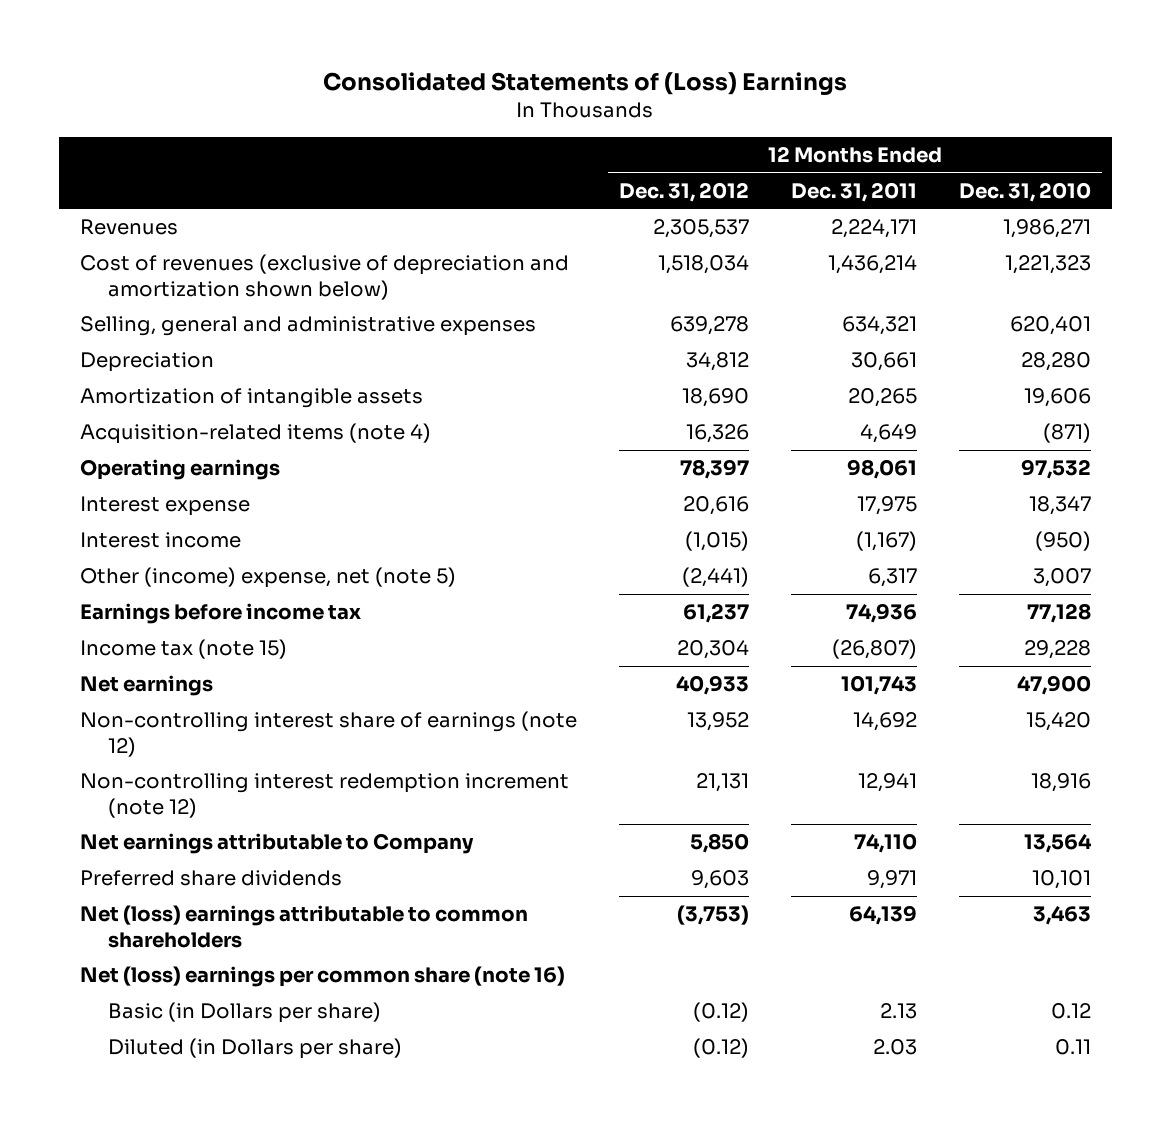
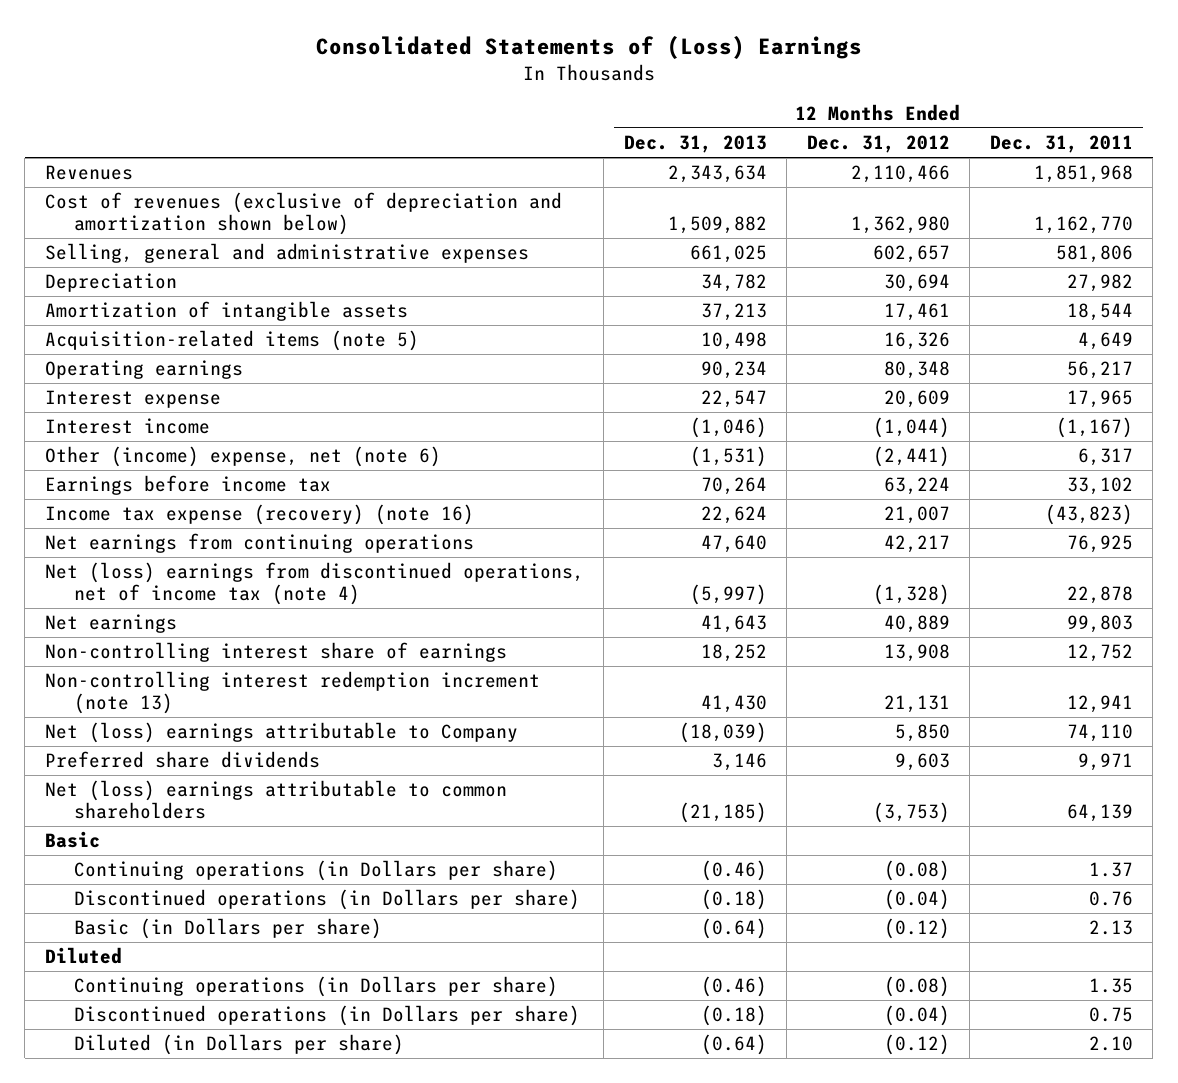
[959,181,1092,202] Dec. 31, 2010 -> none
none -> [623,135,767,154] Dec. 31, 2013
[652,219,749,239] 2,305,537 -> [850,165,950,184] 2,110,466
[831,219,918,239] 2,224,171 -> [1033,165,1133,184] 1,851,968
[657,255,749,275] 1,518,034 -> [850,216,950,235] 1,362,980
[828,255,918,275] 1,436,214 -> [1033,216,1133,235] 1,162,770
[669,316,749,336] 639,278 -> [872,245,950,264] 602,657
[842,316,918,336] 634,321 -> [1055,245,1133,264] 581,806
[685,352,749,372] 34,812 -> [883,274,950,293] 30,694
[851,352,918,372] 30,661 -> [1066,274,1133,293] 27,982
[681,388,749,408] 18,690 -> [883,303,950,322] 17,461
[848,388,918,408] 20,265 -> [1066,303,1133,322] 18,544
[79,423,431,445] Acquisition-related items (note 4) -> [44,330,419,352] Acquisition-related items (note 5)
[679,459,749,480] 78,397 -> [883,361,950,380] 80,348
[847,459,918,480] 98,061 -> [1066,361,1133,380] 56,217
[682,496,749,516] 20,616 -> [883,390,950,409] 20,609
[857,496,918,516] 17,975 -> [1066,390,1133,409] 17,965
[684,531,749,552] (1,015) -> [872,417,950,439] (1,044)
[79,567,456,589] Other (income) expense, net (note 5) -> [44,446,441,468] Other (income) expense, net (note 6)
[682,603,749,624] 61,237 -> [883,477,950,496] 63,224
[846,603,918,624] 74,936 -> [1066,477,1133,496] 33,102
[79,639,287,660] Income tax (note 15) -> [44,504,474,526] Income tax expense (recovery) (note 16)
[676,640,749,660] 20,304 -> [883,506,950,525] 21,007
[832,639,918,660] (26,807) -> [1044,504,1133,526] (43,823)
none -> [44,533,474,554] Net earnings from continuing operations
none -> [44,562,584,606] Net (loss) earnings from discontinued operations, net of income tax (note 4)
[675,675,749,696] 40,933 -> [883,615,950,634] 40,889
[841,675,918,696] 101,743 -> [1066,615,1133,634] 99,803
[79,711,577,757] Non-controlling interest share of earnings (note 12) -> [44,642,507,663] Non-controlling interest share of earnings
[686,712,749,732] 13,952 -> [883,644,950,663] 13,908
[853,712,918,732] 14,692 -> [1066,644,1133,663] 12,752
[79,773,569,818] Non-controlling interest redemption increment (note 12) -> [44,671,540,715] Non-controlling interest redemption increment (note 13)
[79,833,474,855] Net earnings attributable to Company -> [44,722,518,744] Net (loss) earnings attributable to Company
[79,966,565,988] Net (loss) earnings per common share (note 16) -> none
none -> [44,831,100,849] Basic
none -> [74,860,559,882] Continuing operations (in Dollars per share)
none -> [74,889,581,911] Discontinued operations (in Dollars per share)
none -> [44,947,122,965] Diluted
none -> [74,976,559,998] Continuing operations (in Dollars per share)
none -> [74,1005,581,1027] Discontinued operations (in Dollars per share)
[873,1039,918,1056] 2.03 -> [1088,1036,1133,1052] 2.10

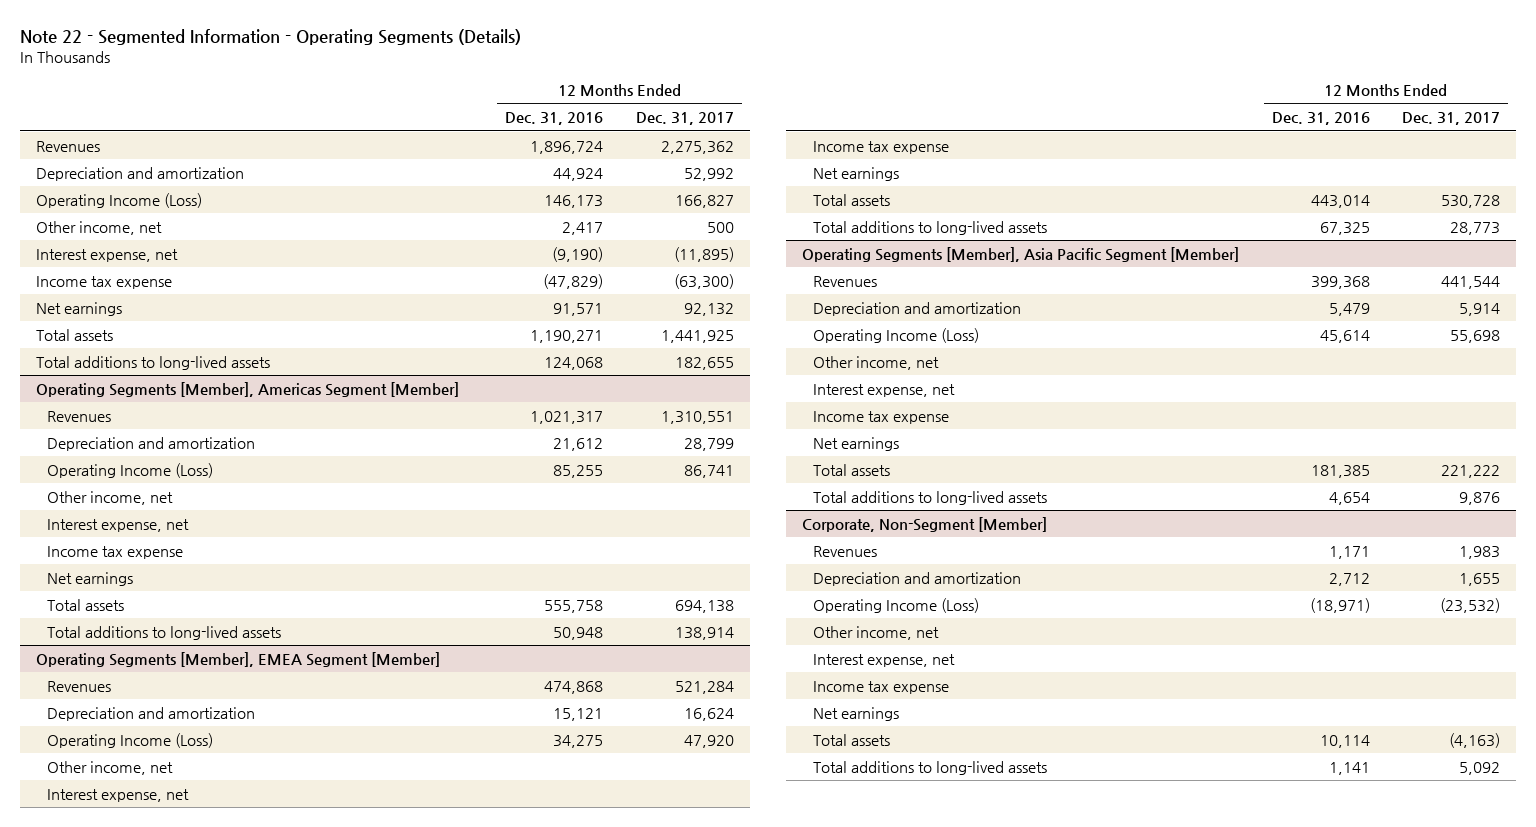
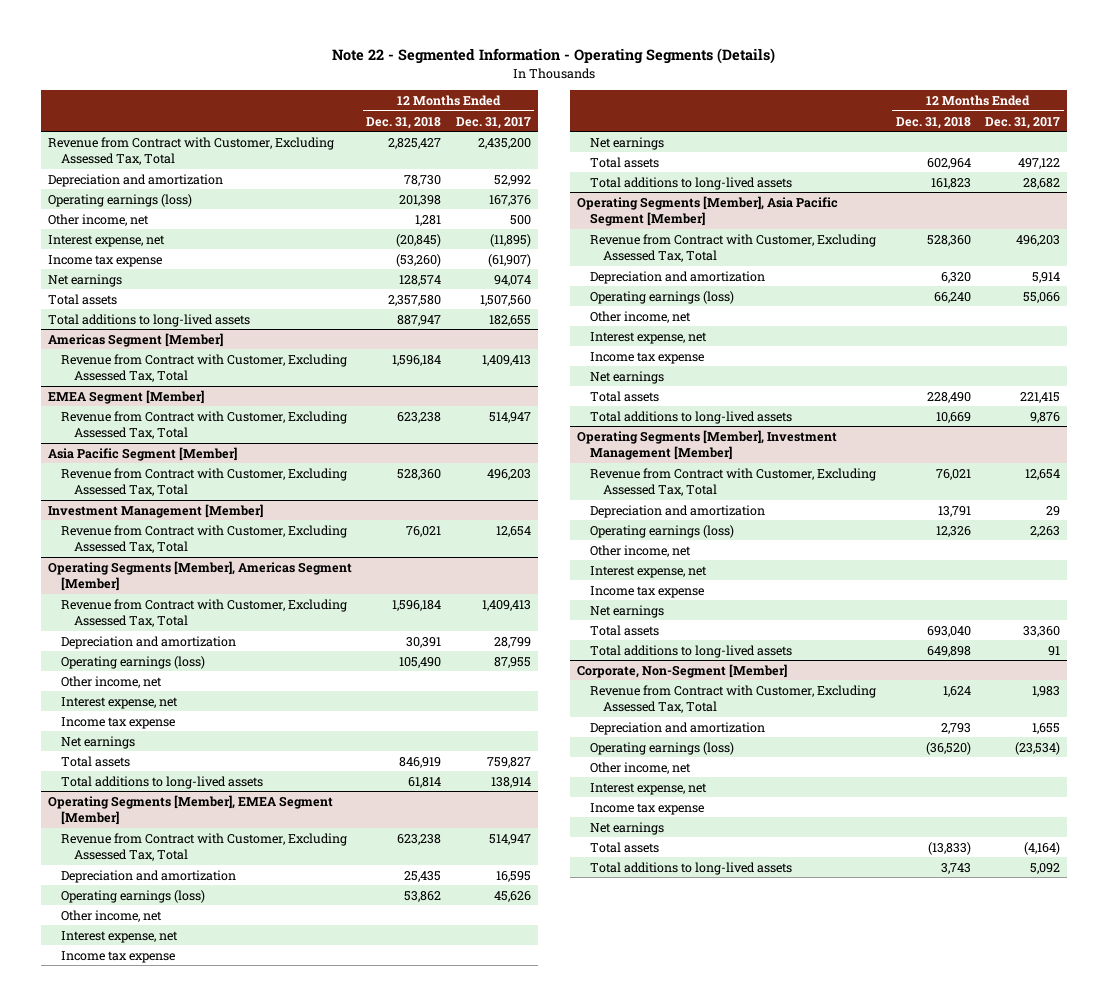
[505,112,604,126] Dec. 31, 2016 -> none
none -> [366,116,442,129] Dec. 31, 2018
[36,140,101,152] Revenues -> none
none -> [47,136,334,166] Revenue from Contract with Customer, Excluding Assessed Tax, Total
[36,192,203,208] Operating Income (Loss) -> [47,193,192,207] Operating earnings (loss)
[674,194,734,208] 166,827 -> [488,194,531,206] 167,376
[673,273,734,289] (63,300) -> [487,253,531,267] (61,907)
[683,302,734,316] 92,132 -> [493,274,531,286] 94,074
[660,329,734,343] 1,441,925 -> [479,294,531,306] 1,507,560
none -> [47,332,223,347] Americas Segment [Member]
none -> [60,353,347,383] Revenue from Contract with Customer, Excluding Assessed Tax, Total
none -> [47,389,204,404] EMEA Segment [Member]
none -> [60,410,347,440] Revenue from Contract with Customer, Excluding Assessed Tax, Total
none -> [47,446,237,461] Asia Pacific Segment [Member]
none -> [60,467,347,497] Revenue from Contract with Customer, Excluding Assessed Tax, Total
none -> [47,503,263,518] Investment Management [Member]
none -> [60,524,347,554] Revenue from Contract with Customer, Excluding Assessed Tax, Total
[47,410,112,422] Revenues -> none
none -> [60,598,347,628] Revenue from Contract with Customer, Excluding Assessed Tax, Total
[47,462,214,478] Operating Income (Loss) -> [60,655,205,669] Operating earnings (loss)
[683,464,734,478] 86,741 -> [493,656,531,668] 87,955
[674,599,734,613] 694,138 -> [486,756,531,768] 759,827
[47,680,112,692] Revenues -> none
none -> [60,832,347,862] Revenue from Contract with Customer, Excluding Assessed Tax, Total
[683,707,734,721] 16,624 -> [495,870,531,882] 16,595
[47,732,214,748] Operating Income (Loss) -> [60,889,205,903] Operating earnings (loss)
[683,734,734,748] 47,920 -> [493,890,531,902] 45,626
[1440,194,1500,208] 530,728 -> [1018,157,1061,169] 497,122
[1449,221,1500,235] 28,773 -> [1023,177,1061,189] 28,682
[813,275,878,287] Revenues -> none
none -> [590,233,877,263] Revenue from Contract with Customer, Excluding Assessed Tax, Total
[813,327,980,343] Operating Income (Loss) -> [590,290,735,304] Operating earnings (loss)
[1449,329,1500,343] 55,698 -> [1023,291,1061,303] 55,066
[1440,464,1500,478] 221,222 -> [1020,391,1061,403] 221,415
none -> [577,429,838,461] Operating Segments [Member], Investment Management [Member]
none -> [590,467,877,497] Revenue from Contract with Customer, Excluding Assessed Tax, Total
none -> [590,504,766,518] Depreciation and amortization
none -> [590,524,735,538] Operating earnings (loss)
none -> [590,544,692,557] Other income, net
none -> [590,565,708,578] Interest expense, net
none -> [590,585,705,598] Income tax expense
none -> [590,604,665,618] Net earnings
none -> [590,624,660,636] Total assets
none -> [590,644,793,658] Total additions to long-lived assets
[813,545,878,557] Revenues -> [590,684,877,714] Revenue from Contract with Customer, Excluding Assessed Tax, Total
[813,597,980,613] Operating Income (Loss) -> [590,741,735,755] Operating earnings (loss)
[1439,597,1500,613] (23,532) -> [1015,741,1061,755] (23,534)
[1448,732,1500,748] (4,163) -> [1024,841,1061,855] (4,164)

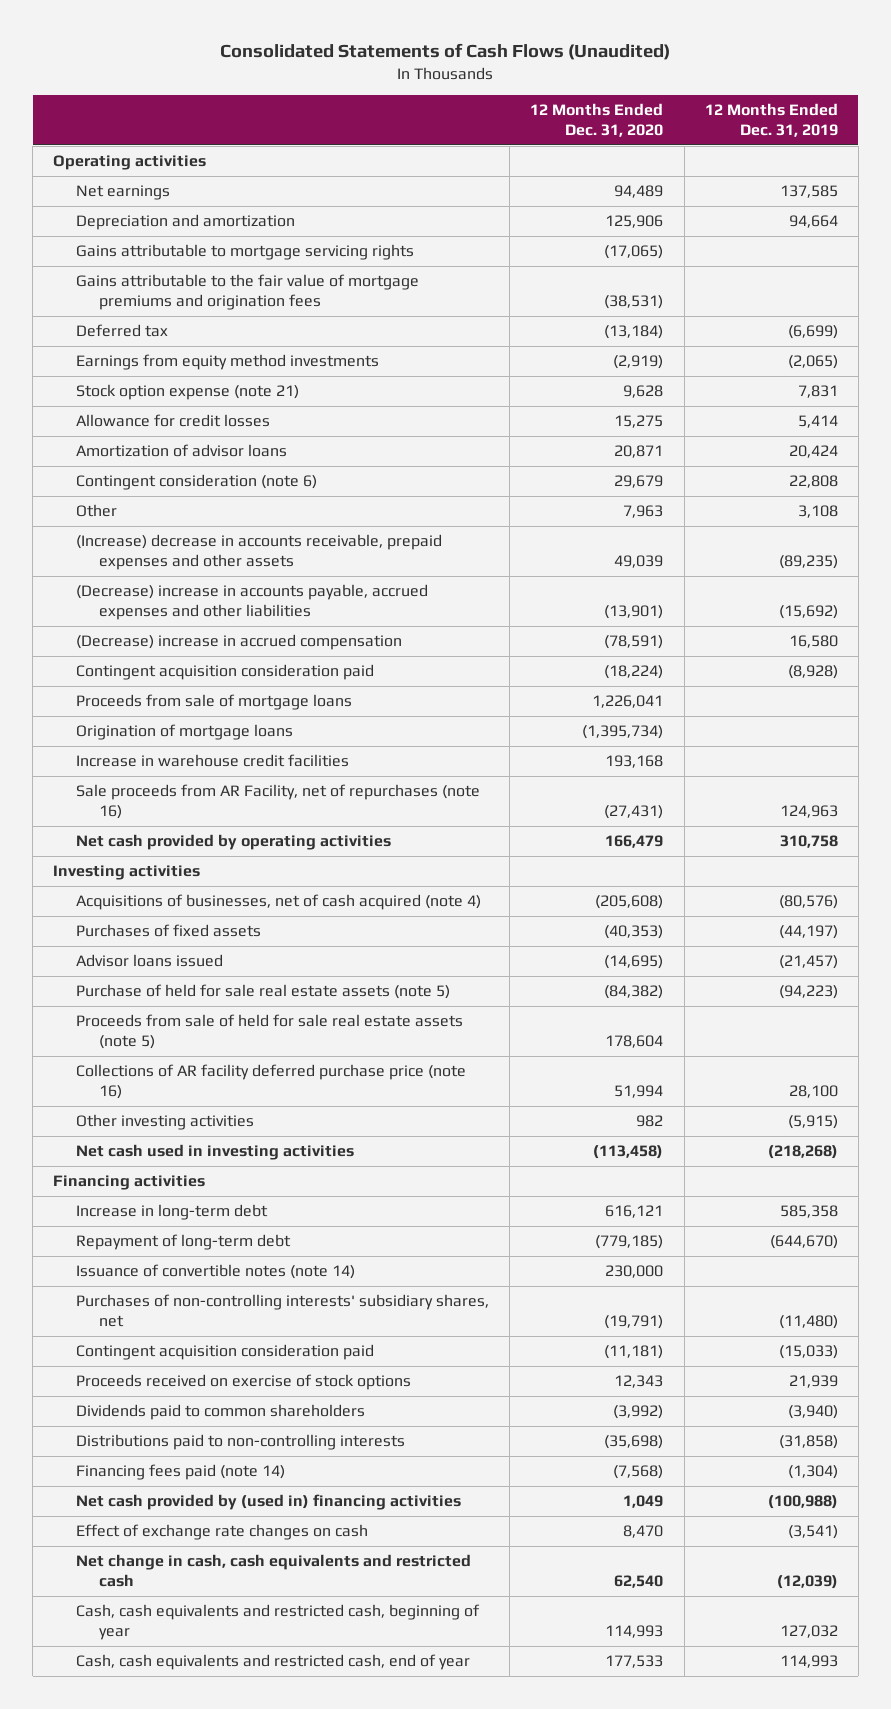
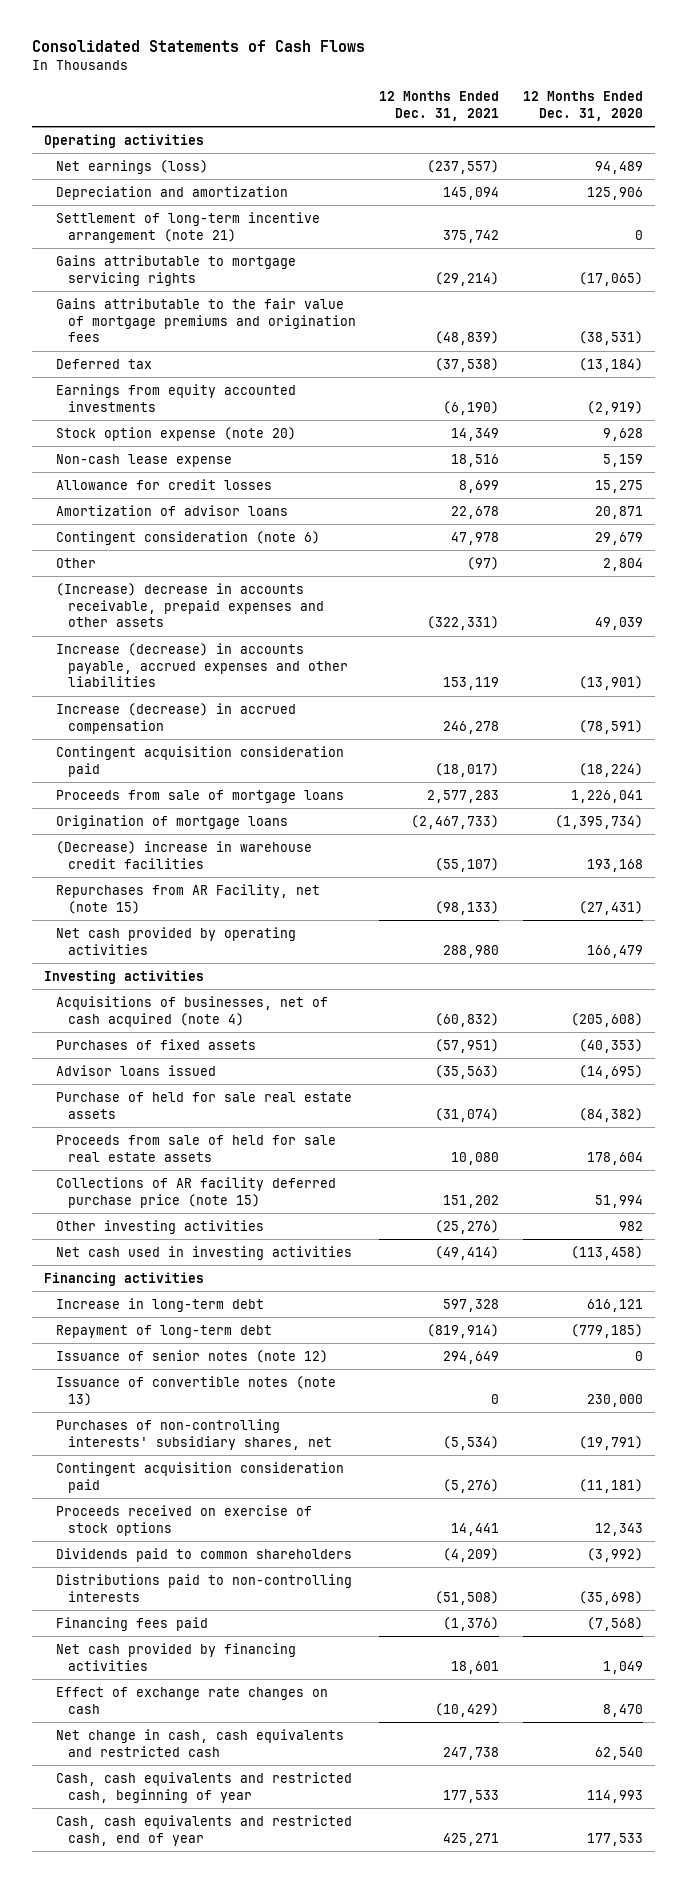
[220,43,671,61] Consolidated Statements of Cash Flows (Unaudited) -> [31,40,365,53] Consolidated Statements of Cash Flows
[704,102,838,137] 12 Months Ended Dec. 31, 2019 -> none
none -> [379,91,500,121] 12 Months Ended Dec. 31, 2021
[76,185,171,201] Net earnings -> [55,159,208,174] Net earnings (loss)
none -> [55,211,320,243] Settlement of long-term incentive arrangement (note 21)
[76,354,380,371] Earnings from equity method investments -> [55,383,296,412] Earnings from equity accounted investments
[76,384,300,401] Stock option expense (note 21) -> [55,426,296,441] Stock option expense (note 20)
none -> [55,453,232,467] Non-cash lease expense
[623,505,664,519] 7,963 -> [603,557,644,571] 2,804
[76,584,429,621] (Decrease) increase in accounts payable, accrued expenses and other liabilities -> [55,642,348,688] Increase (decrease) in accounts payable, accrued expenses and other liabilities
[76,634,403,651] (Decrease) increase in accrued compensation -> [55,702,296,734] Increase (decrease) in accrued compensation
[76,754,350,768] Increase in warehouse credit facilities -> [55,840,312,869] (Decrease) increase in warehouse credit facilities
[76,784,481,820] Sale proceeds from AR Facility, net of repurchases (note 16) -> [55,883,320,914] Repurchases from AR Facility, net (note 15)
[76,984,451,1000] Purchase of held for sale real estate assets (note 5) -> [55,1091,352,1119] Purchase of held for sale real estate assets
[76,1014,464,1050] Proceeds from sale of held for sale real estate assets (note 5) -> [55,1134,336,1162] Proceeds from sale of held for sale real estate assets
[76,1064,467,1100] Collections of AR facility deferred purchase price (note 16) -> [55,1176,336,1208] Collections of AR facility deferred purchase price (note 15)
none -> [55,1349,328,1363] Issuance of senior notes (note 12)
[76,1264,356,1280] Issuance of convertible notes (note 14) -> [55,1375,336,1406] Issuance of convertible notes (note 13)
[76,1464,286,1481] Financing fees paid (note 14) -> [55,1616,208,1631] Financing fees paid
[76,1494,462,1511] Net cash provided by (used in) financing activities -> [55,1642,296,1671] Net cash provided by financing activities

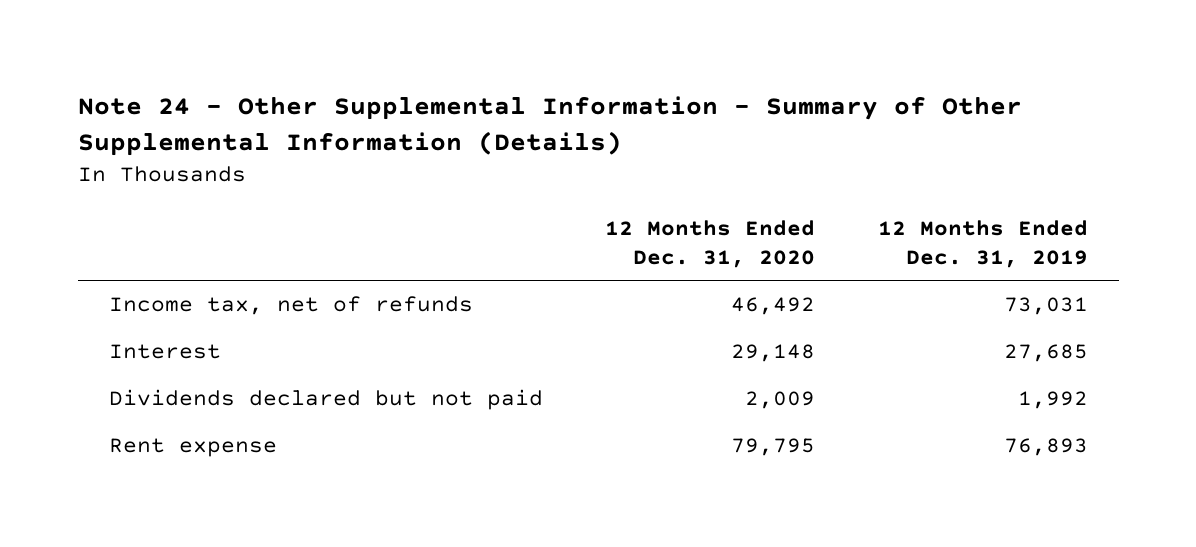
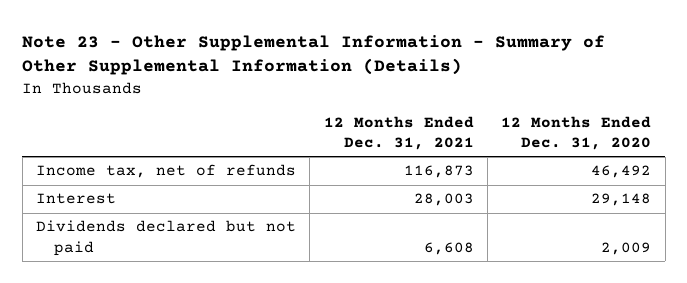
[77,95,1022,156] Note 24 - Other Supplemental Information - Summary of Other Supplemental Information (Details) -> [22,34,606,76] Note 23 - Other Supplemental Information - Summary of Other Supplemental Information (Details)
[877,219,1088,268] 12 Months Ended Dec. 31, 2019 -> none
none -> [323,115,474,151] 12 Months Ended Dec. 31, 2021
[108,438,277,458] Rent expense -> none

